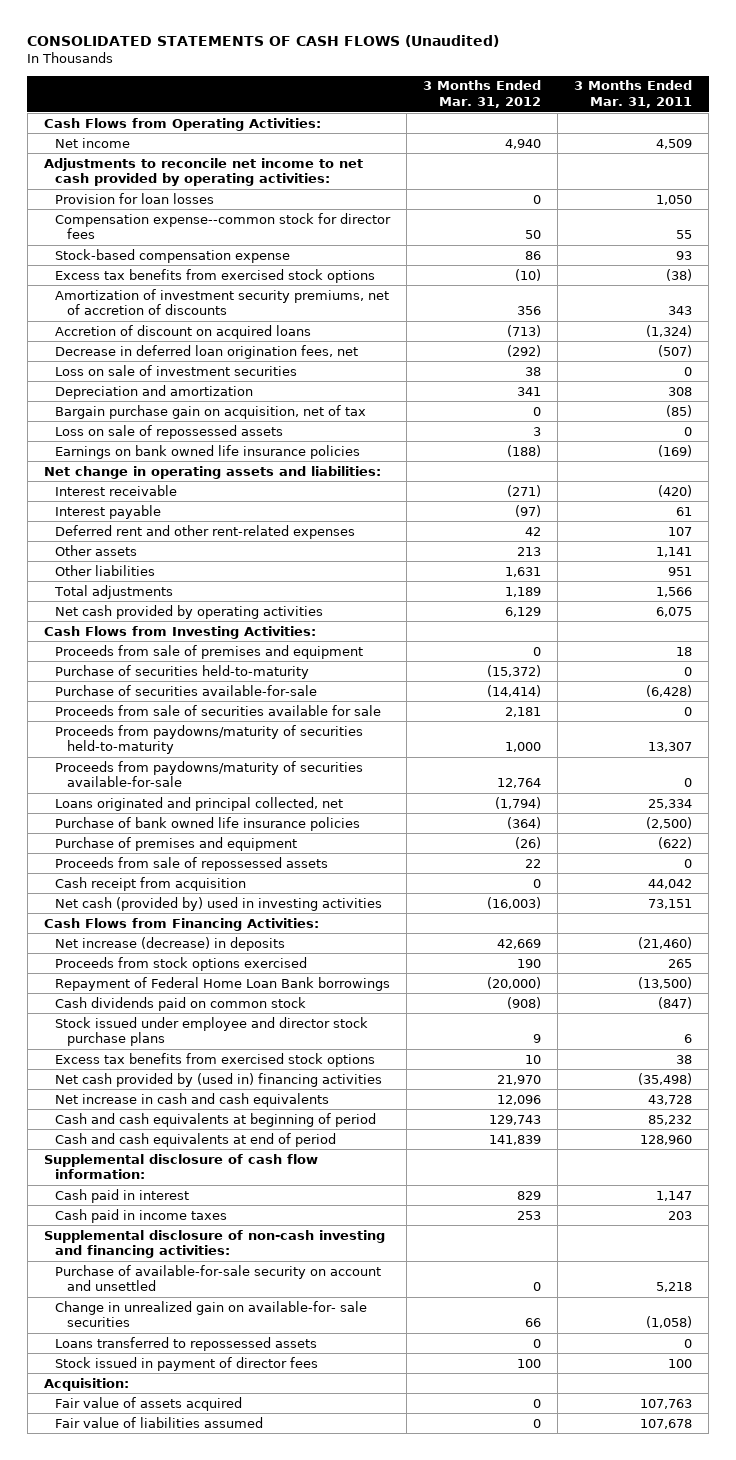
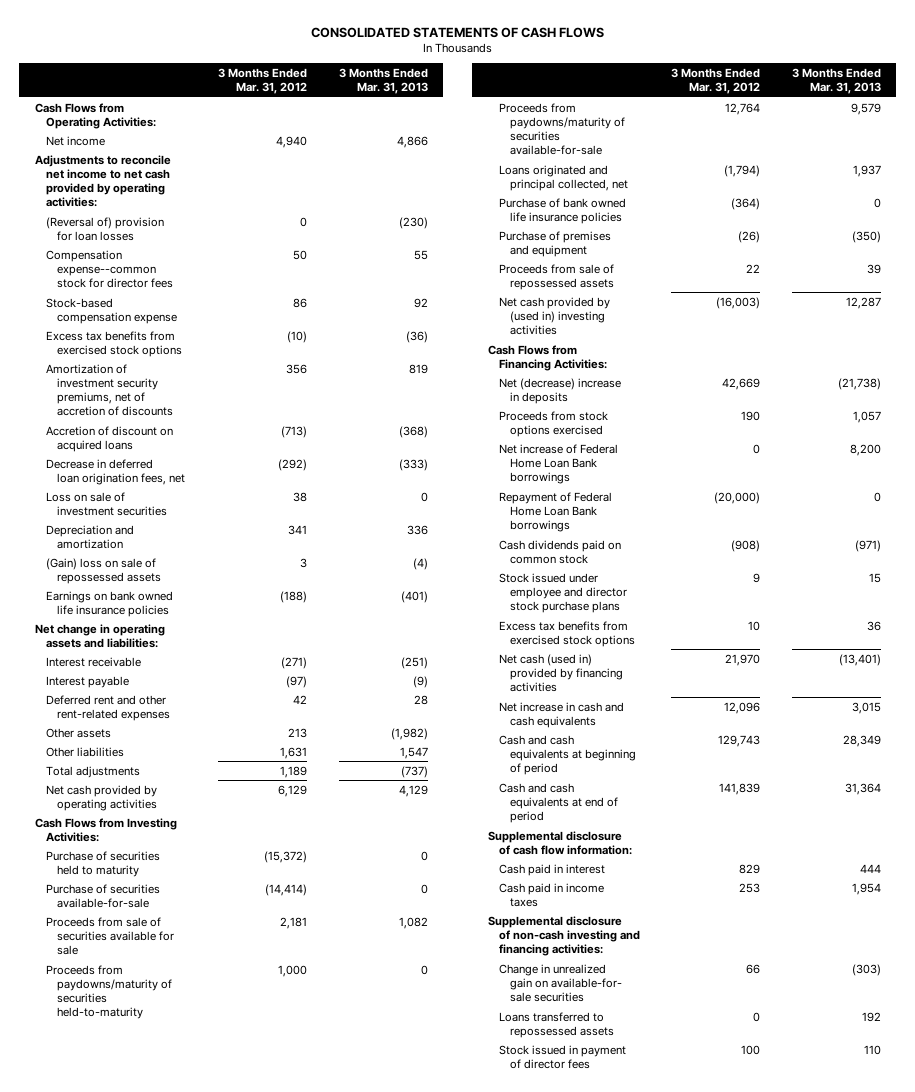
[27,35,500,48] CONSOLIDATED STATEMENTS OF CASH FLOWS (Unaudited) -> [310,26,604,38] CONSOLIDATED STATEMENTS OF CASH FLOWS
[574,80,693,108] 3 Months Ended Mar. 31, 2011 -> none
none -> [338,67,428,95] 3 Months Ended Mar. 31, 2013
[55,192,215,204] Provision for loan losses -> [45,216,164,241] (Reversal of) provision for loan losses
[55,404,367,419] Bargain purchase gain on acquisition, net of tax -> none
[55,424,284,439] Loss on sale of repossessed assets -> [45,557,161,584] (Gain) loss on sale of repossessed assets
[55,644,364,659] Proceeds from sale of premises and equipment -> none
[55,664,310,679] Purchase of securities held-to-maturity -> [45,850,160,877] Purchase of securities held to maturity
[55,876,247,891] Cash receipt from acquisition -> none
[55,896,383,911] Net cash (provided by) used in investing activities -> [498,296,610,336] Net cash provided by (used in) investing activities
[55,936,286,951] Net increase (decrease) in deposits -> [498,377,621,404] Net (decrease) increase in deposits
none -> [498,443,618,485] Net increase of Federal Home Loan Bank borrowings
[55,1072,383,1087] Net cash provided by (used in) financing activities -> [498,653,623,693] Net cash (used in) provided by financing activities
[55,1264,382,1292] Purchase of available-for-sale security on account and unsettled -> none
[43,1377,129,1391] Acquisition: -> none
[55,1396,243,1411] Fair value of assets acquired -> none
[55,1416,264,1428] Fair value of liabilities assumed -> none

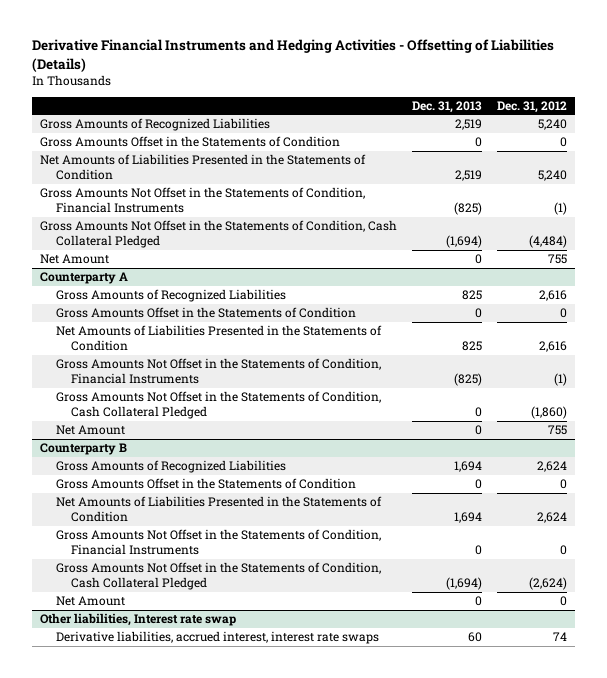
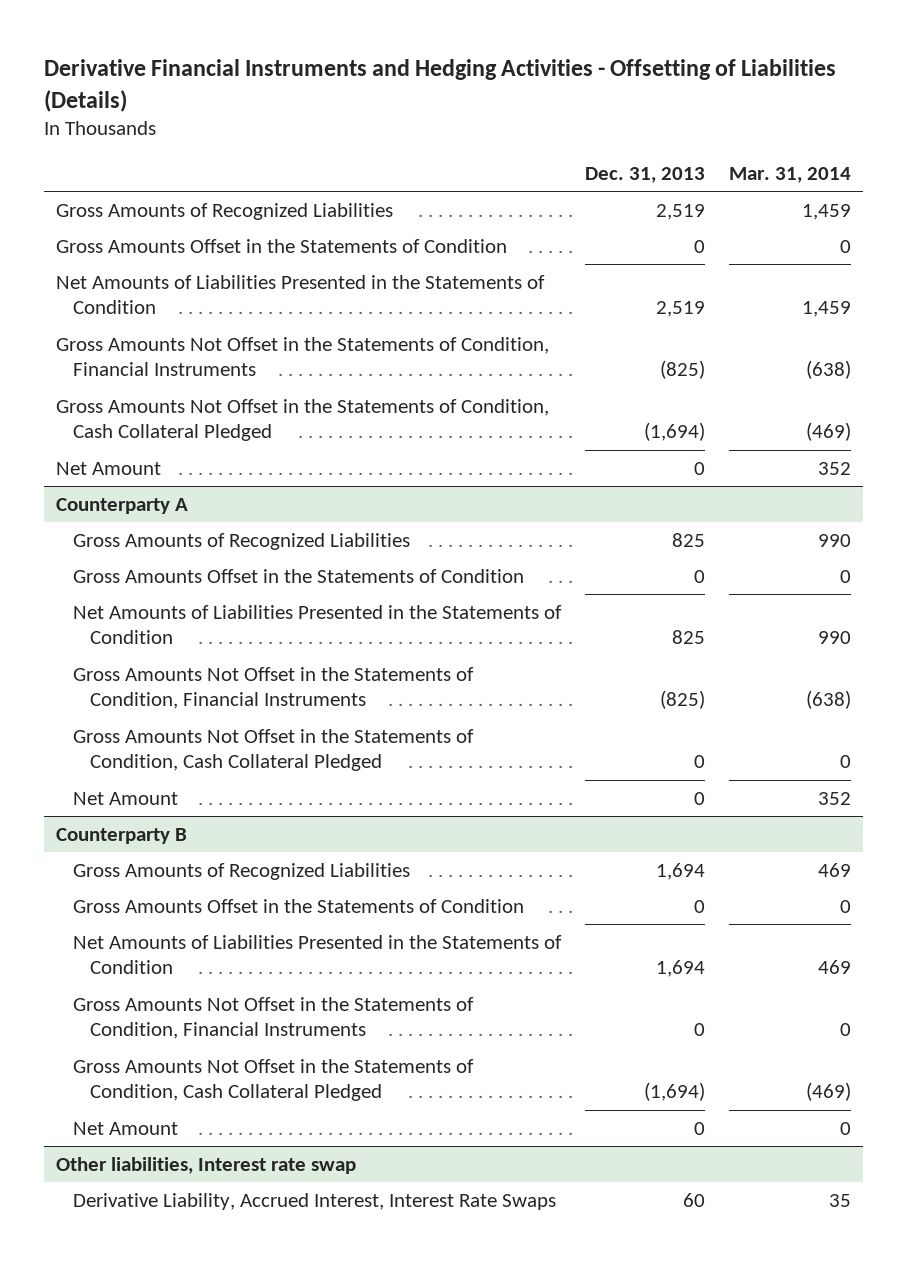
[497,100,568,113] Dec. 31, 2012 -> none
none -> [728,167,851,184] Mar. 31, 2014
[55,631,379,645] Derivative liabilities, accrued interest, interest rate swaps -> [72,1192,556,1210] Derivative Liability, Accrued Interest, Interest Rate Swaps

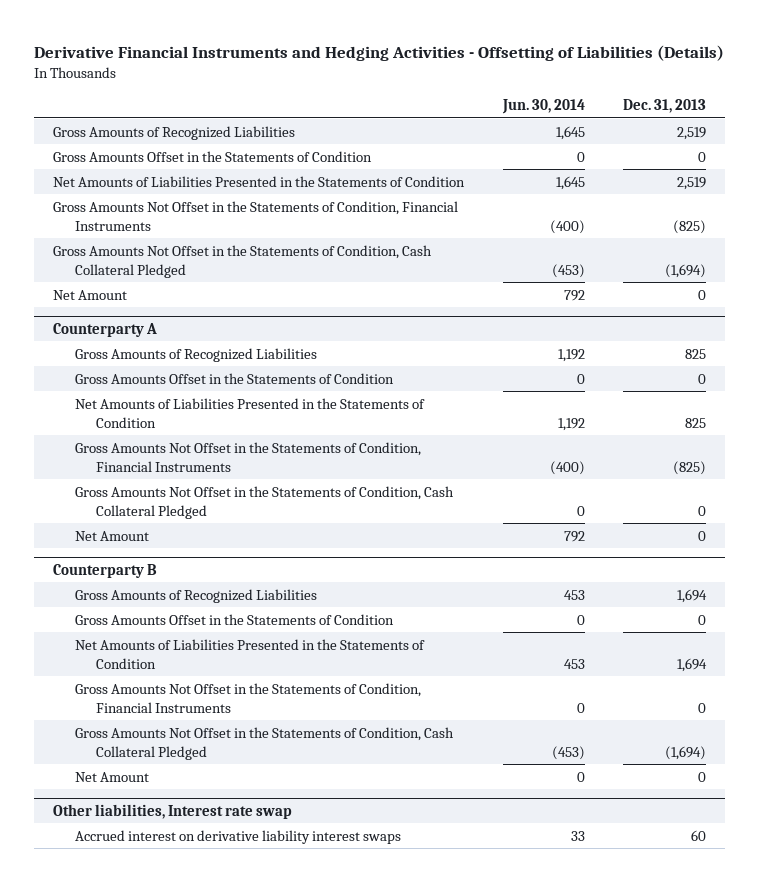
[728,167,851,184] Mar. 31, 2014 -> none
none -> [501,99,585,115] Jun. 30, 2014
[72,1192,556,1210] Derivative Liability, Accrued Interest, Interest Rate Swaps -> [74,829,401,844] Accrued interest on derivative liability interest swaps

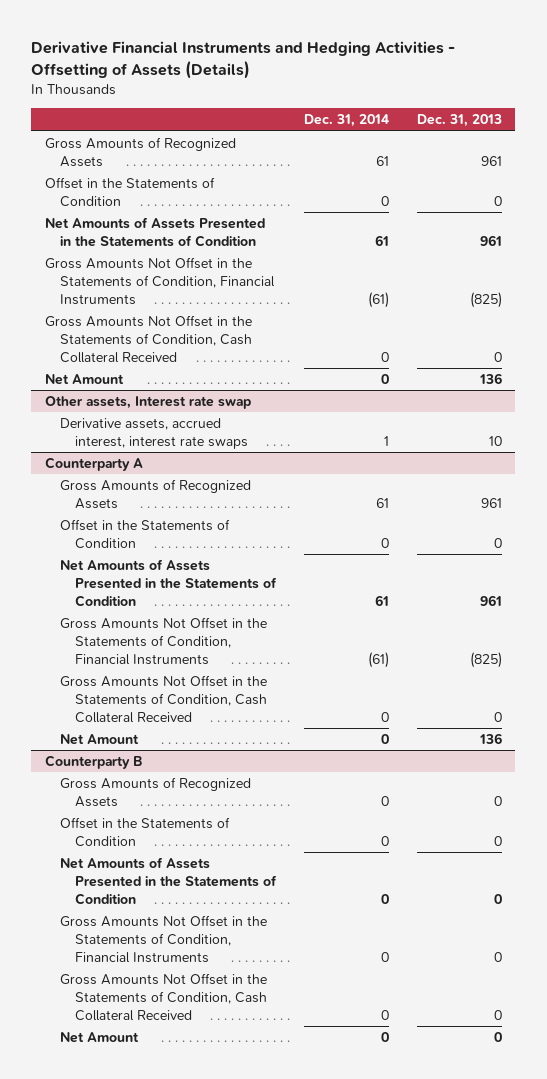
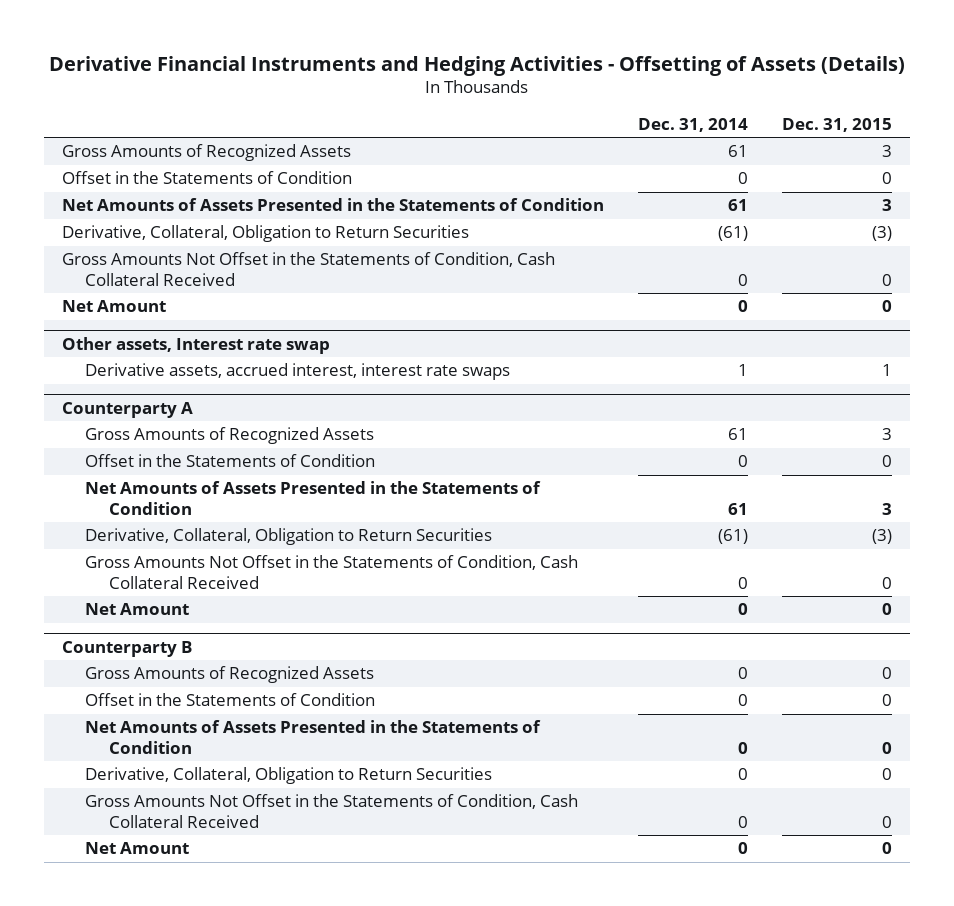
[416,114,502,128] Dec. 31, 2013 -> none
none -> [782,117,893,132] Dec. 31, 2015
[45,257,276,305] Gross Amounts Not Offset in the Statements of Condition, Financial Instruments -> none
none -> [61,225,469,243] Derivative, Collateral, Obligation to Return Securities
[60,617,268,665] Gross Amounts Not Offset in the Statements of Condition, Financial Instruments -> none
none -> [85,528,493,546] Derivative, Collateral, Obligation to Return Securities
[60,915,268,963] Gross Amounts Not Offset in the Statements of Condition, Financial Instruments -> none
none -> [85,767,493,785] Derivative, Collateral, Obligation to Return Securities

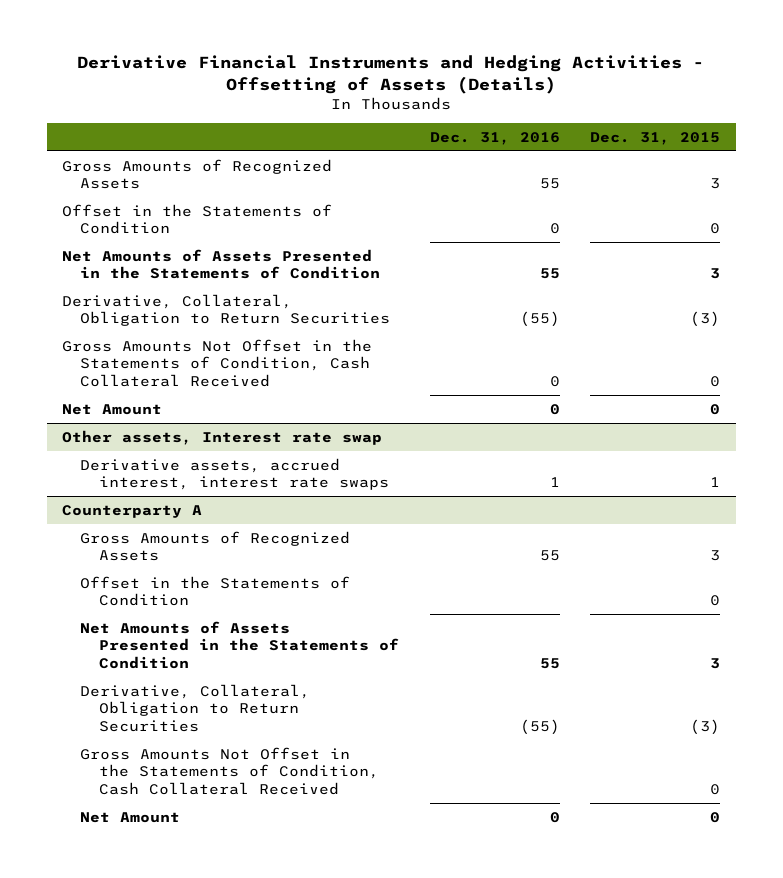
[637,117,748,132] Dec. 31, 2014 -> none
none -> [429,131,560,145] Dec. 31, 2016
[61,640,192,657] Counterparty B -> none
[85,666,375,684] Gross Amounts of Recognized Assets -> none
[85,693,376,707] Offset in the Statements of Condition -> none
[85,720,542,755] Net Amounts of Assets Presented in the Statements of Condition -> none
[85,767,493,785] Derivative, Collateral, Obligation to Return Securities -> none
[85,794,579,829] Gross Amounts Not Offset in the Statements of Condition, Cash Collateral Received -> none
[85,842,190,855] Net Amount -> none

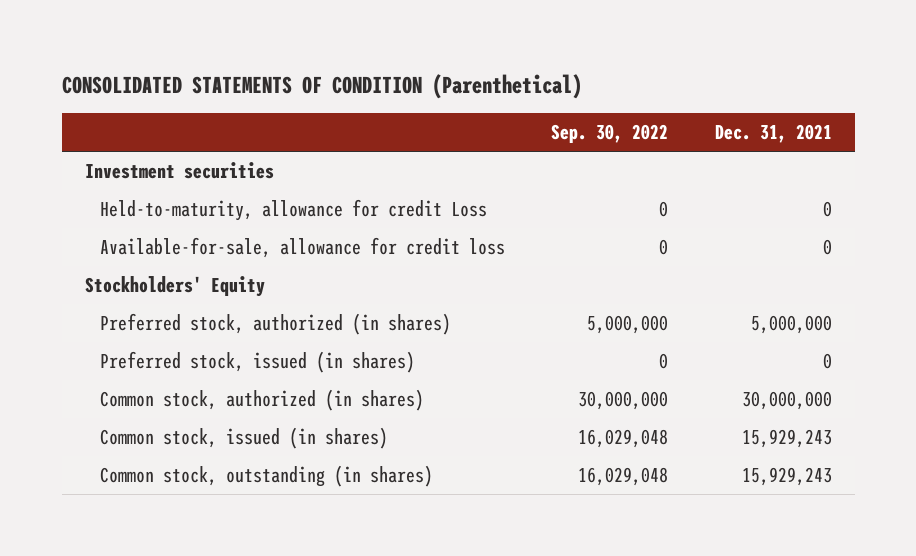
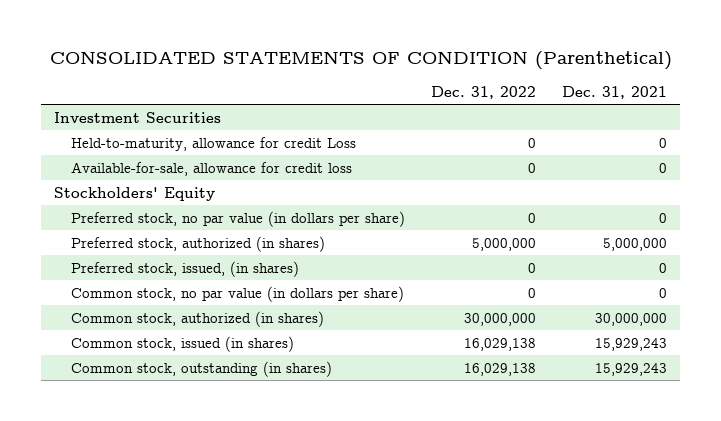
[551,124,669,144] Sep. 30, 2022 -> none
none -> [431,86,537,100] Dec. 31, 2022
[84,162,274,180] Investment securities -> [53,111,221,123] Investment Securities
none -> [71,210,406,227] Preferred stock, no par value (in dollars per share)
[100,351,416,374] Preferred stock, issued (in shares) -> [71,260,300,277] Preferred stock, issued, (in shares)
none -> [71,285,405,302] Common stock, no par value (in dollars per share)

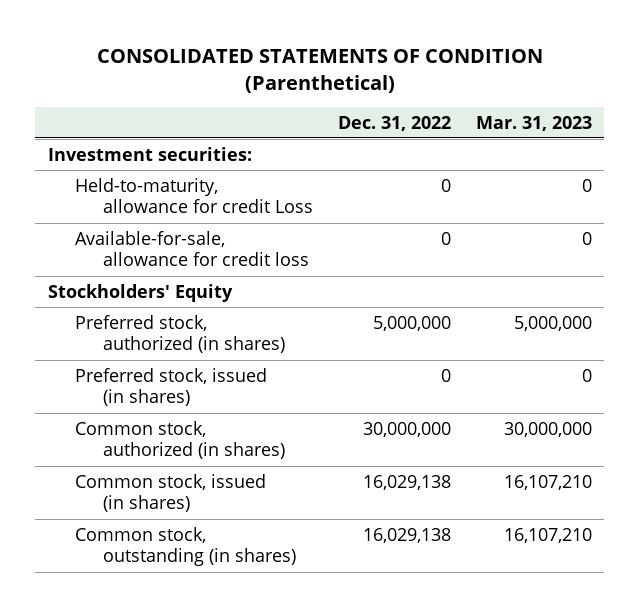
[562,86,668,100] Dec. 31, 2021 -> none
none -> [475,115,592,131] Mar. 31, 2023
[53,111,221,123] Investment Securities -> [47,146,252,161] Investment securities:
[71,210,406,227] Preferred stock, no par value (in dollars per share) -> none
[71,285,405,302] Common stock, no par value (in dollars per share) -> none
[71,260,300,277] Preferred stock, issued, (in shares) -> [75,367,268,407] Preferred stock, issued (in shares)

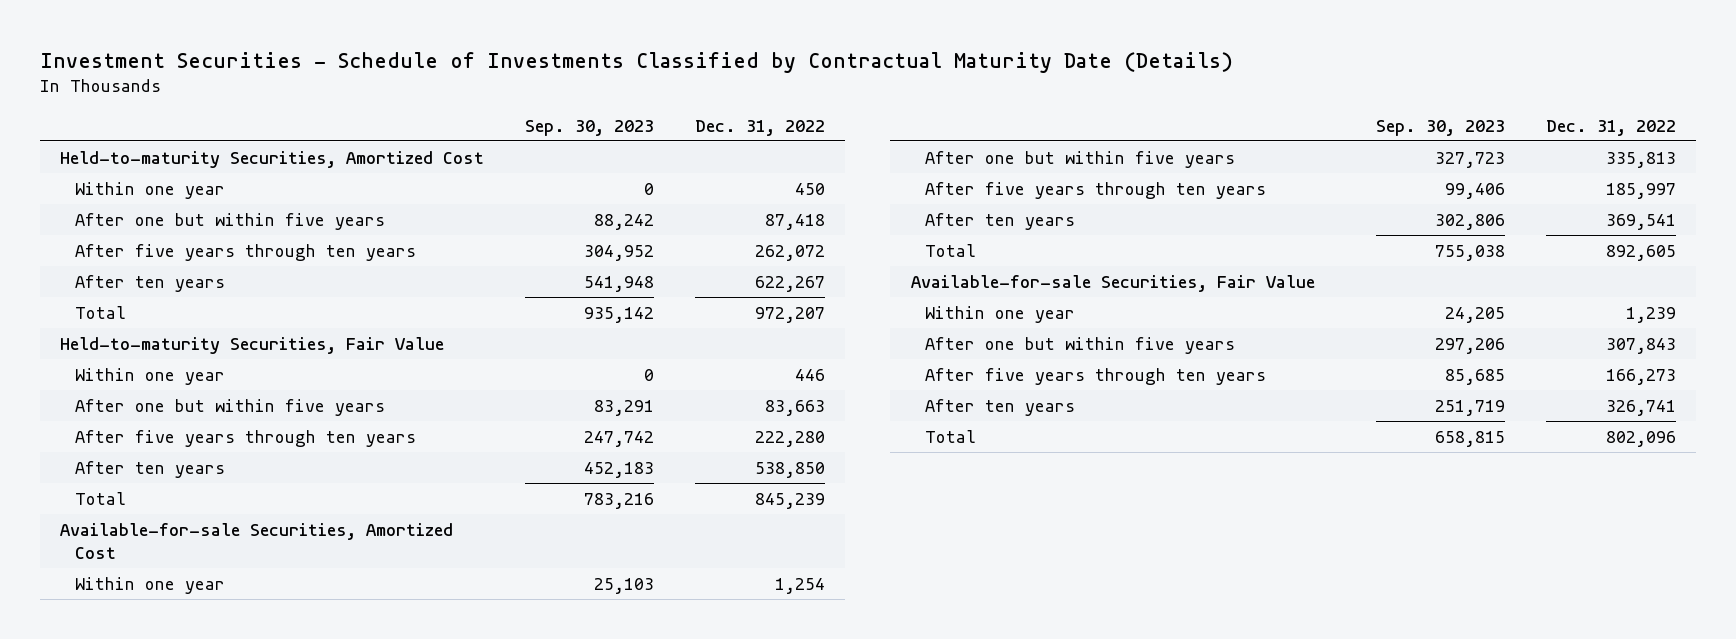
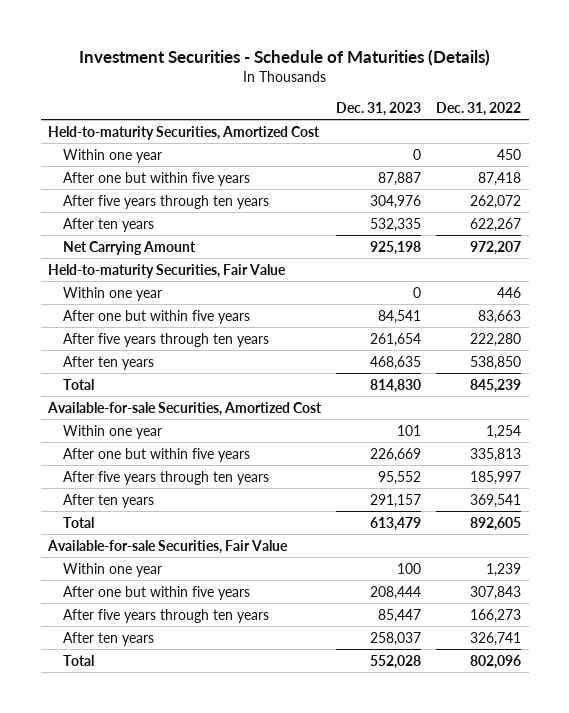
[39,51,1233,73] Investment Securities - Schedule of Investments Classified by Contractual Maturity Date (Details) -> [78,48,490,66] Investment Securities - Schedule of Maturities (Details)
[525,119,655,136] Sep. 30, 2023 -> none
none -> [336,101,422,116] Dec. 31, 2023
[74,305,126,319] Total -> [63,240,197,255] Net Carrying Amount

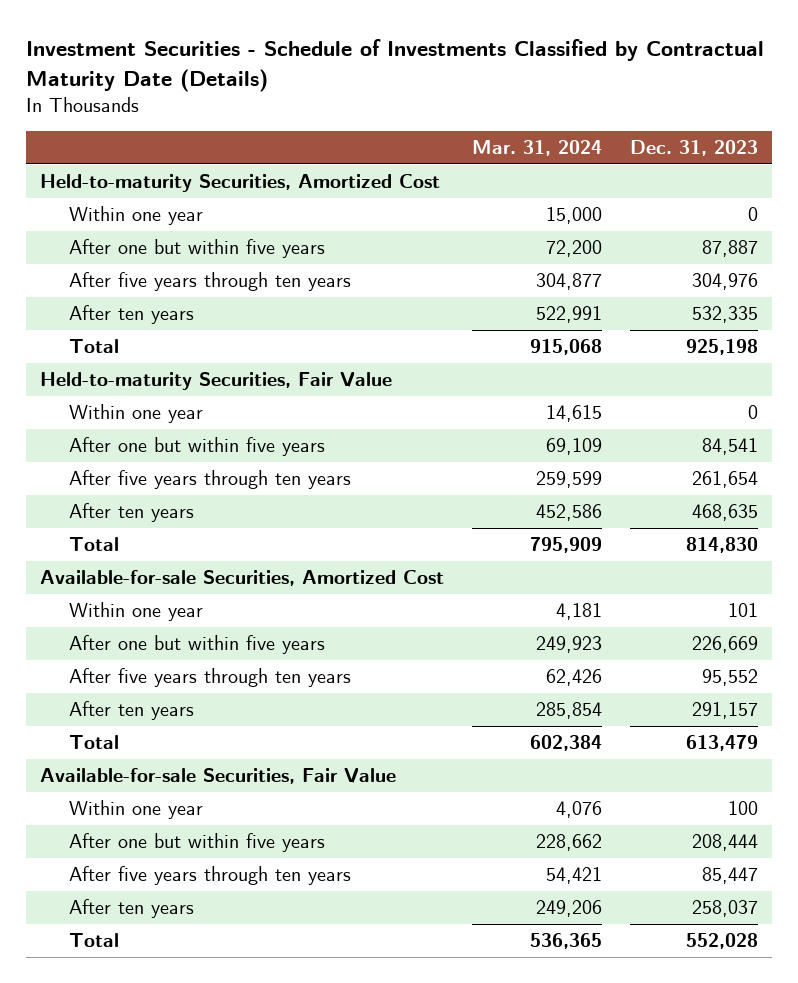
[78,48,490,66] Investment Securities - Schedule of Maturities (Details) -> [26,38,765,92] Investment Securities - Schedule of Investments Classified by Contractual Maturity Date (Details)
[436,101,522,116] Dec. 31, 2022 -> none
none -> [472,140,603,157] Mar. 31, 2024
[63,240,197,255] Net Carrying Amount -> [69,339,120,354] Total

